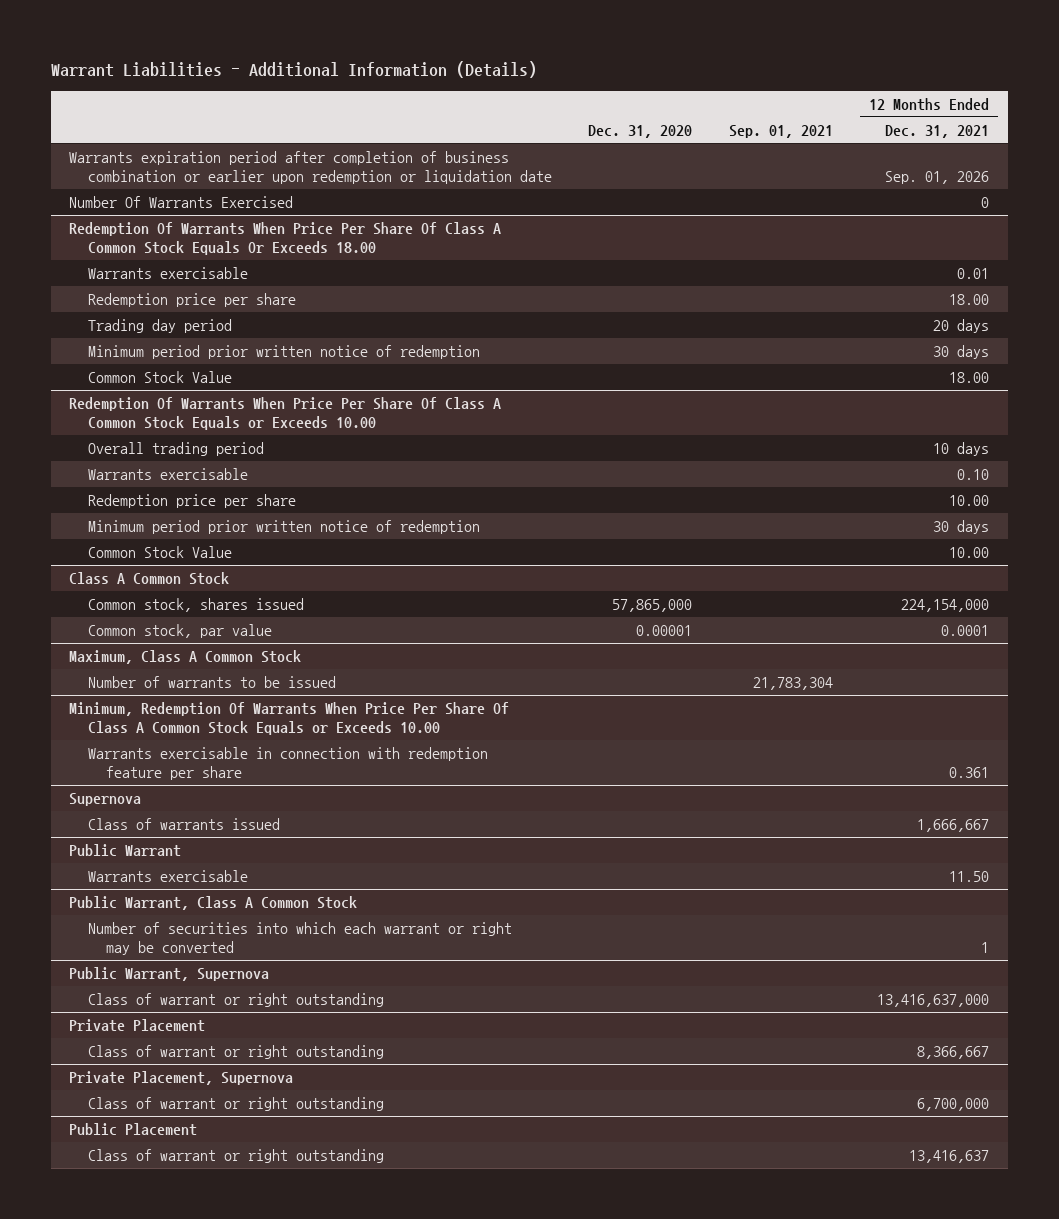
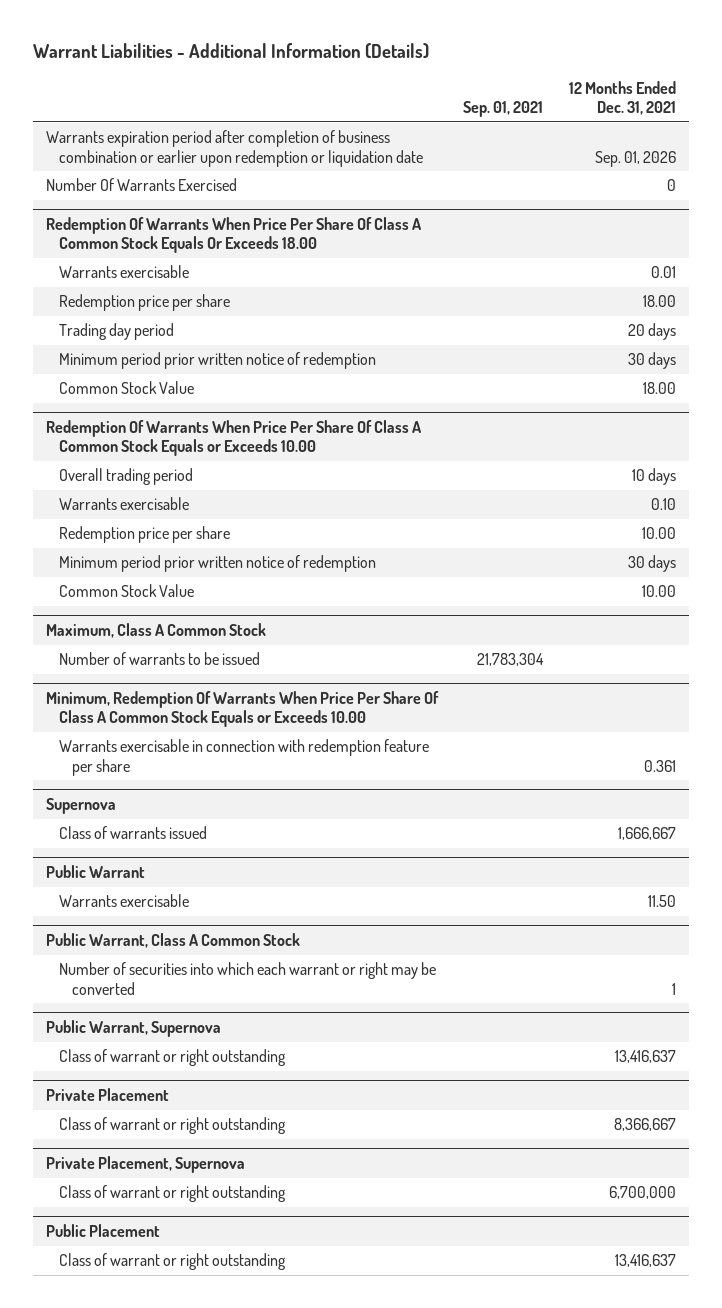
[588,124,693,138] Dec. 31, 2020 -> none
[69,571,230,585] Class A Common Stock -> none
[87,597,304,612] Common stock, shares issued -> none
[87,623,272,638] Common stock, par value -> none
[877,993,990,1007] 13,416,637,000 -> [614,1050,676,1064] 13,416,637

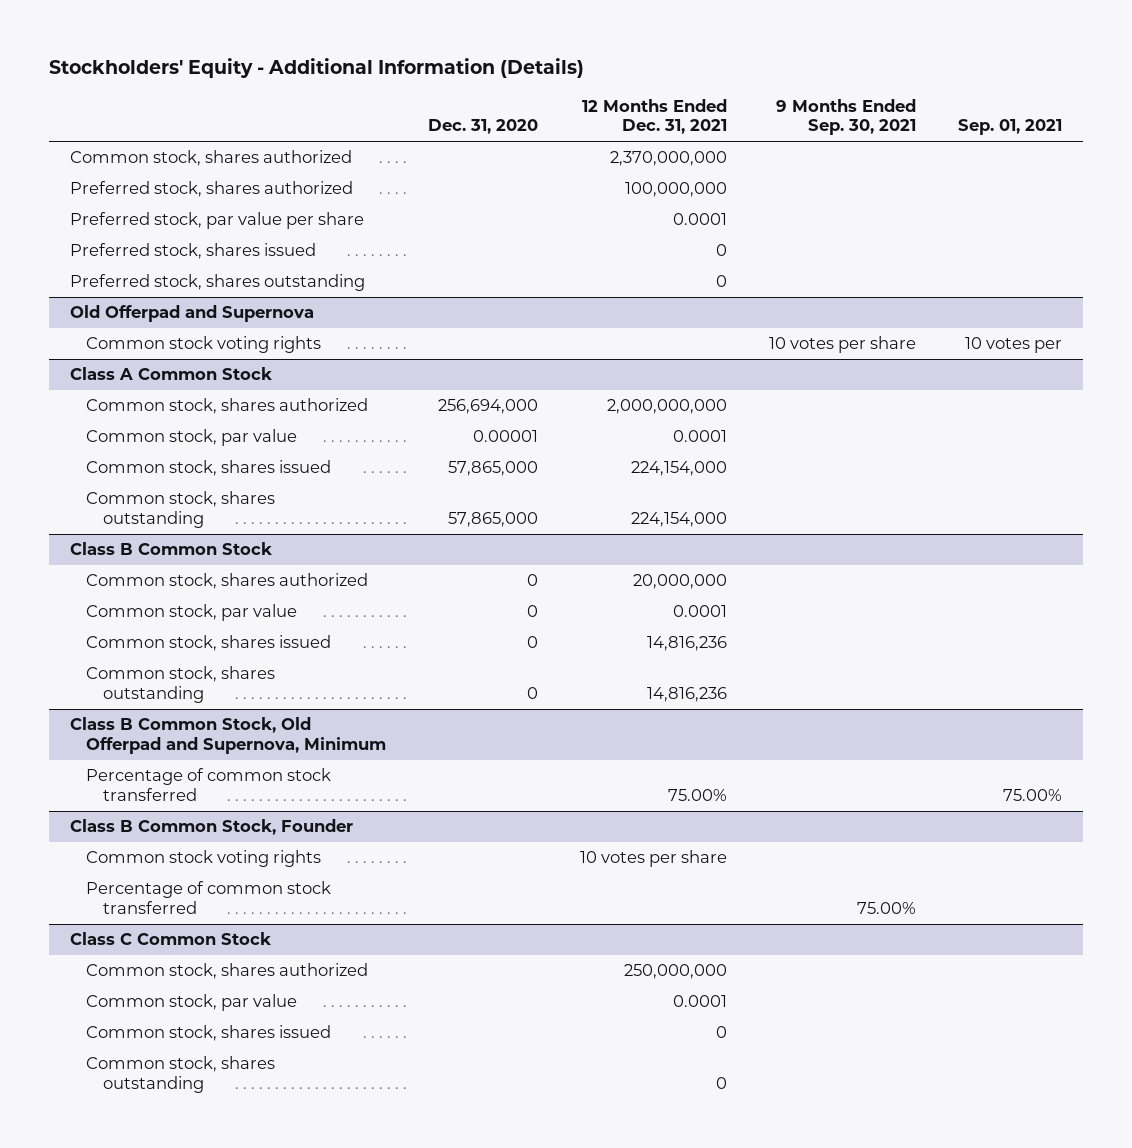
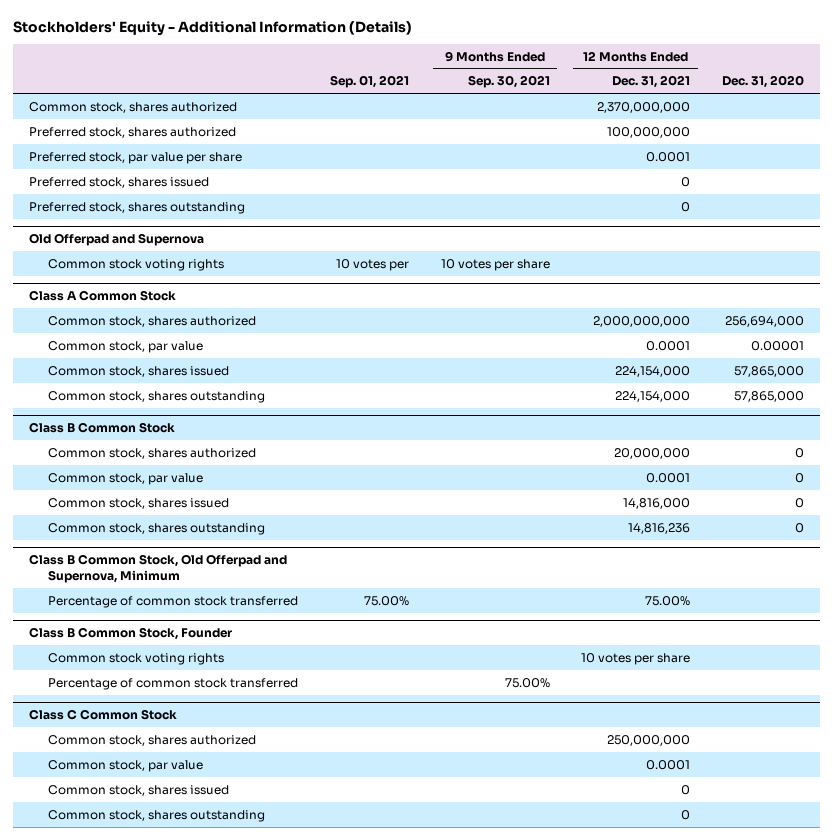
[647,636,728,652] 14,816,236 -> [623,497,691,509] 14,816,000

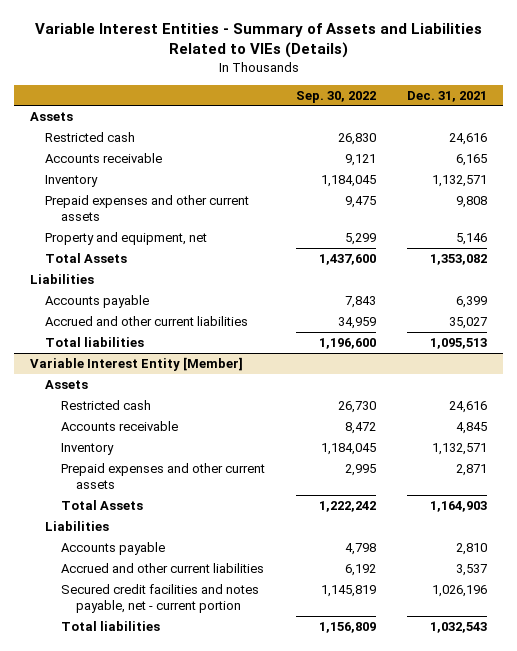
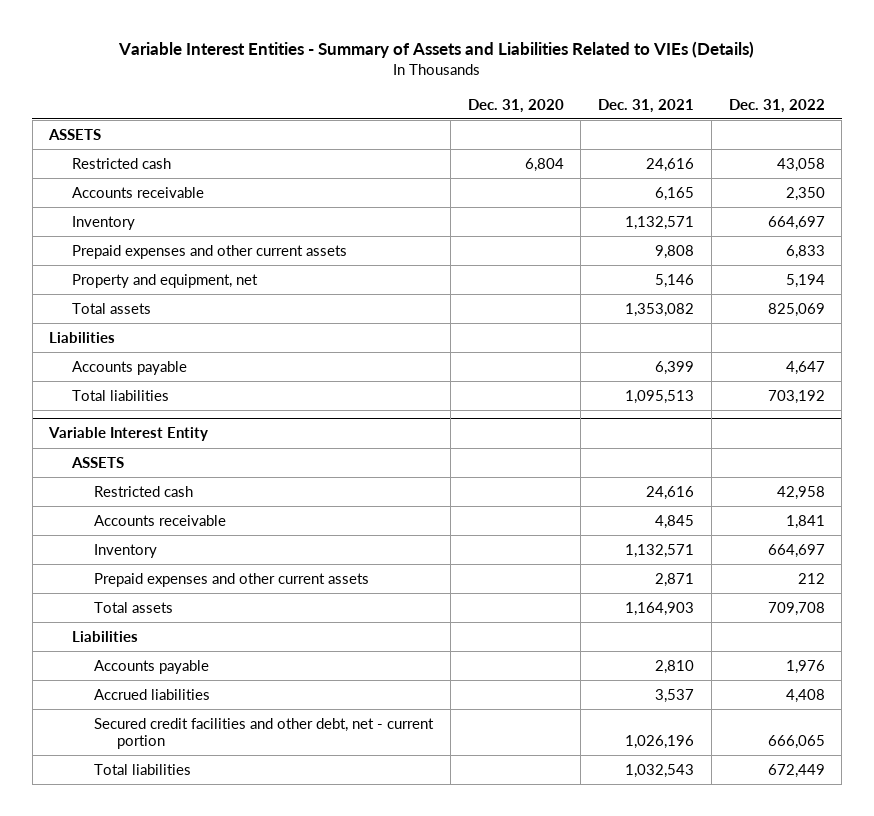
[296,90,377,103] Sep. 30, 2022 -> none
none -> [467,98,564,113] Dec. 31, 2020
none -> [728,98,825,113] Dec. 31, 2022
[29,111,73,121] Assets -> [48,128,102,140] ASSETS
[45,252,128,263] Total Assets -> [71,302,151,314] Total assets
[45,315,249,326] Accrued and other current liabilities -> none
[29,356,243,371] Variable Interest Entity [Member] -> [48,427,209,442] Variable Interest Entity
[45,379,89,389] Assets -> [70,456,124,468] ASSETS
[60,499,143,510] Total Assets -> [94,601,174,613] Total assets
[60,562,264,573] Accrued and other current liabilities -> [94,688,211,700] Accrued liabilities
[60,583,259,614] Secured credit facilities and notes payable, net - current portion -> [94,717,435,750] Secured credit facilities and other debt, net - current portion

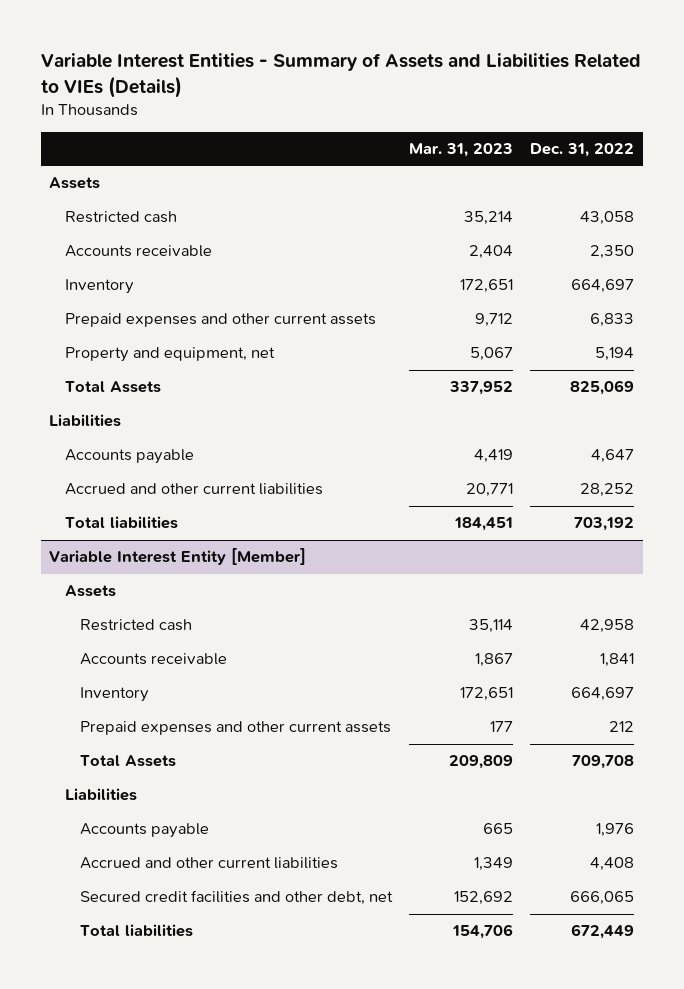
[467,98,564,113] Dec. 31, 2020 -> none
[598,98,695,113] Dec. 31, 2021 -> none
none -> [409,143,514,158] Mar. 31, 2023
[48,128,102,140] ASSETS -> [49,177,101,190] Assets
[71,302,151,314] Total assets -> [64,381,161,394] Total Assets
none -> [64,483,323,496] Accrued and other current liabilities
[48,427,209,442] Variable Interest Entity -> [49,548,307,566] Variable Interest Entity [Member]
[70,456,124,468] ASSETS -> [64,585,116,598] Assets
[94,601,174,613] Total assets -> [79,755,176,768] Total Assets
[94,688,211,700] Accrued liabilities -> [79,857,338,870] Accrued and other current liabilities
[94,717,435,750] Secured credit facilities and other debt, net - current portion -> [79,890,393,906] Secured credit facilities and other debt, net

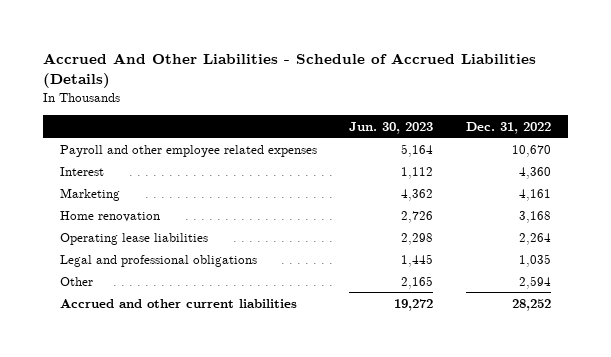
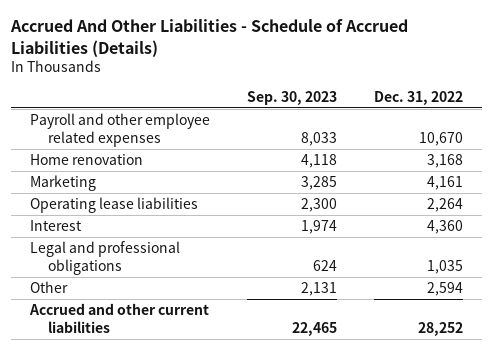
[349,121,434,134] Jun. 30, 2023 -> none
none -> [246,91,337,106] Sep. 30, 2023
[59,187,120,201] Marketing -> [29,174,96,191] Marketing
[59,166,104,176] Interest -> [29,219,82,231] Interest

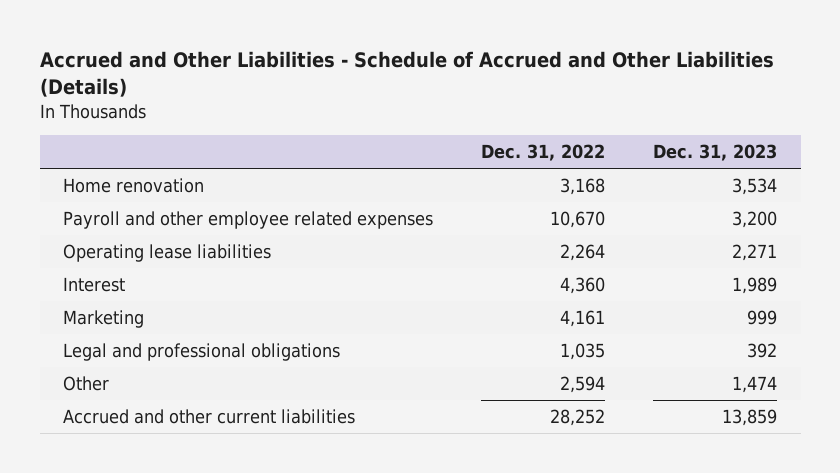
[10,19,409,57] Accrued And Other Liabilities - Schedule of Accrued Liabilities (Details) -> [39,50,774,97] Accrued and Other Liabilities - Schedule of Accrued and Other Liabilities (Details)
[246,91,337,106] Sep. 30, 2023 -> none
none -> [653,143,778,161] Dec. 31, 2023
[29,112,210,147] Payroll and other employee related expenses -> [63,210,434,229] Payroll and other employee related expenses
[29,174,96,191] Marketing -> [63,309,145,328] Marketing

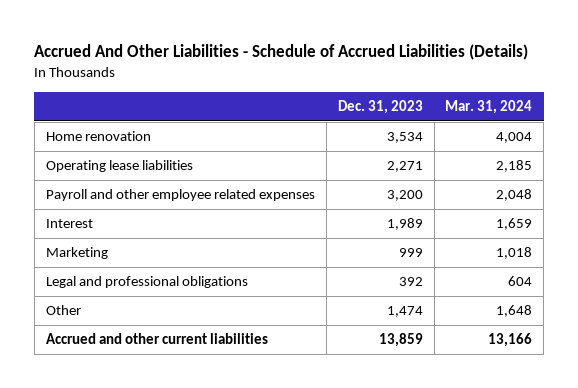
[39,50,774,97] Accrued and Other Liabilities - Schedule of Accrued and Other Liabilities (Details) -> [34,44,529,61] Accrued And Other Liabilities - Schedule of Accrued Liabilities (Details)
[481,143,606,161] Dec. 31, 2022 -> none
none -> [445,100,533,115] Mar. 31, 2024
[63,210,434,229] Payroll and other employee related expenses -> [45,189,315,202] Payroll and other employee related expenses

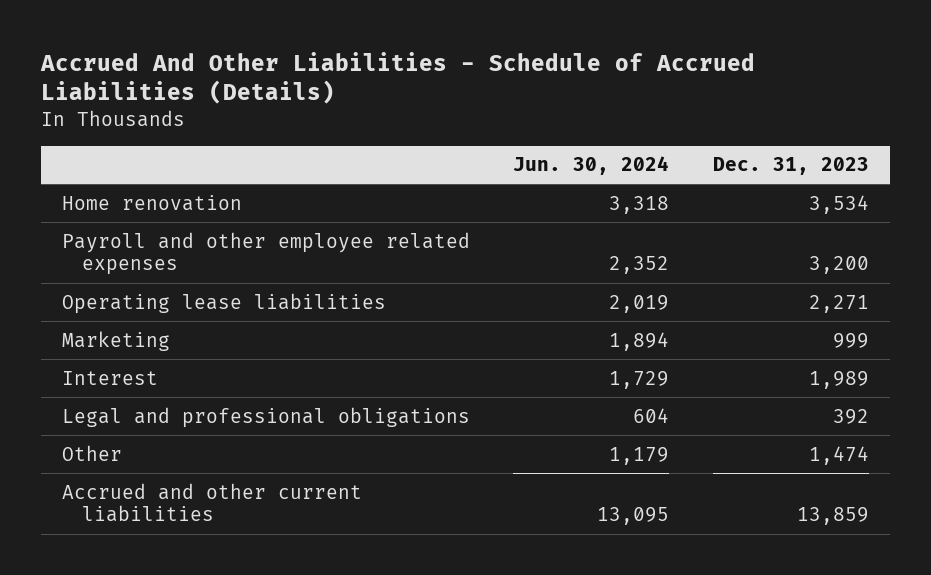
[445,100,533,115] Mar. 31, 2024 -> none
none -> [513,156,670,176] Jun. 30, 2024
[45,160,193,173] Operating lease liabilities -> [62,292,387,314] Operating lease liabilities
[45,219,93,229] Interest -> [62,370,159,385] Interest

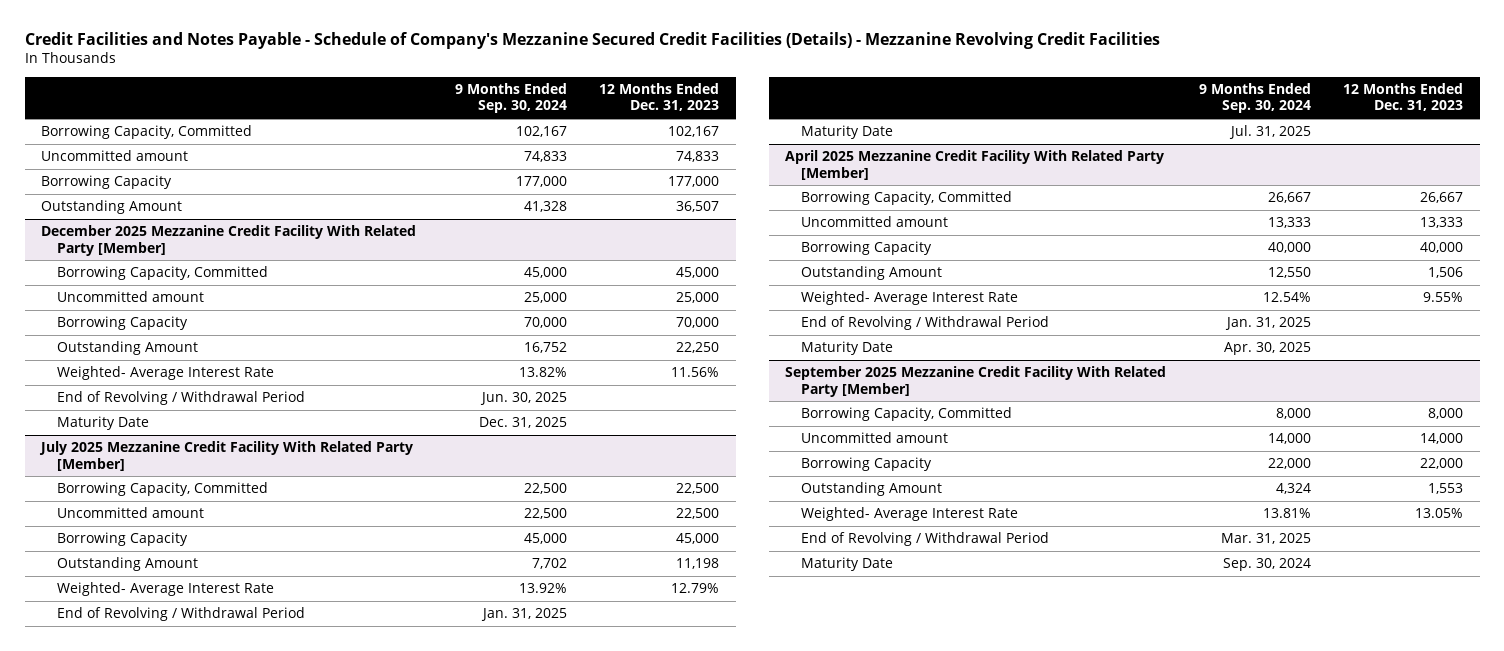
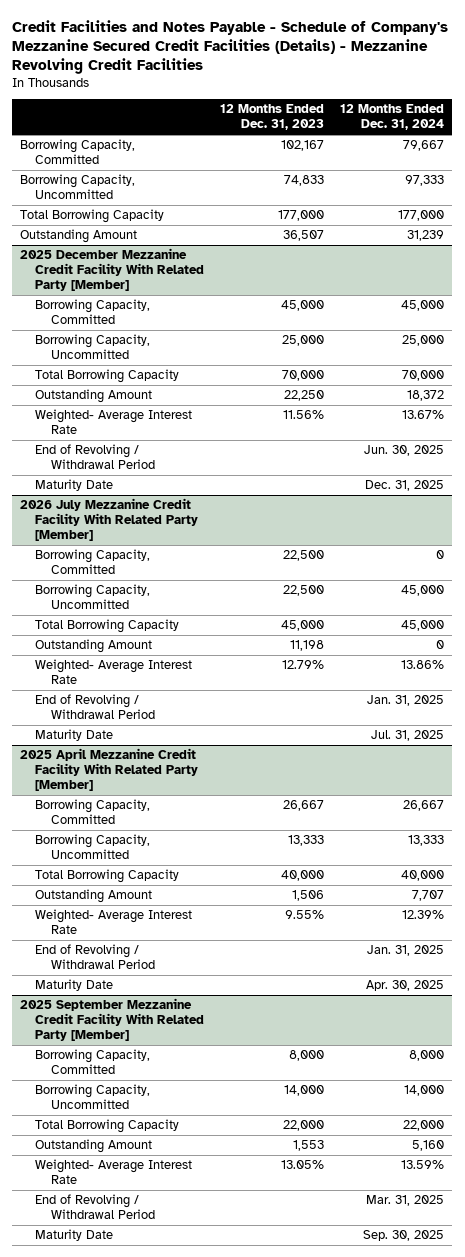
[454,82,567,114] 9 Months Ended Sep. 30, 2024 -> none
none -> [340,104,445,131] 12 Months Ended Dec. 31, 2024
[40,150,188,162] Uncommitted amount -> [20,174,136,200] Borrowing Capacity, Uncommitted
[40,175,172,190] Borrowing Capacity -> [20,209,165,224] Total Borrowing Capacity
[40,225,416,256] December 2025 Mezzanine Credit Facility With Related Party [Member] -> [20,248,205,292] 2025 December Mezzanine Credit Facility With Related Party [Member]
[56,291,204,303] Uncommitted amount -> [35,334,151,360] Borrowing Capacity, Uncommitted
[56,316,188,331] Borrowing Capacity -> [35,369,180,384] Total Borrowing Capacity
[38,441,413,471] July 2025 Mezzanine Credit Facility With Related Party [Member] -> [20,498,199,542] 2026 July Mezzanine Credit Facility With Related Party [Member]
[56,507,204,519] Uncommitted amount -> [35,584,151,610] Borrowing Capacity, Uncommitted
[56,532,188,547] Borrowing Capacity -> [35,619,180,634] Total Borrowing Capacity
[785,150,1165,180] April 2025 Mezzanine Credit Facility With Related Party [Member] -> [20,748,199,792] 2025 April Mezzanine Credit Facility With Related Party [Member]
[801,216,949,228] Uncommitted amount -> [35,834,151,860] Borrowing Capacity, Uncommitted
[801,241,933,256] Borrowing Capacity -> [35,869,180,884] Total Borrowing Capacity
[785,366,1167,397] September 2025 Mezzanine Credit Facility With Related Party [Member] -> [20,998,205,1042] 2025 September Mezzanine Credit Facility With Related Party [Member]
[801,432,949,444] Uncommitted amount -> [35,1084,151,1110] Borrowing Capacity, Uncommitted
[801,457,933,472] Borrowing Capacity -> [35,1119,180,1134] Total Borrowing Capacity

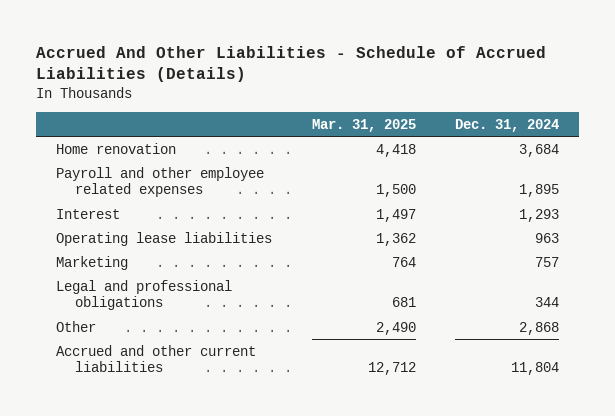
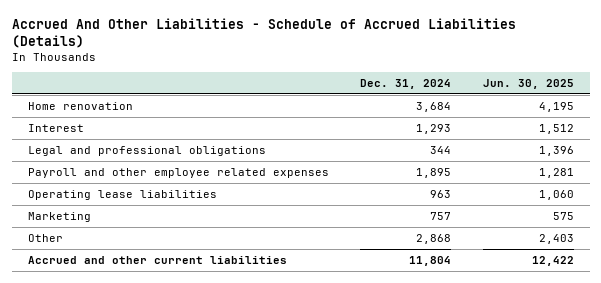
[311,118,416,132] Mar. 31, 2025 -> none
none -> [482,78,574,89] Jun. 30, 2025
[56,279,233,311] Legal and professional obligations -> [27,146,266,157] Legal and professional obligations
[56,166,265,198] Payroll and other employee related expenses -> [27,168,329,179] Payroll and other employee related expenses

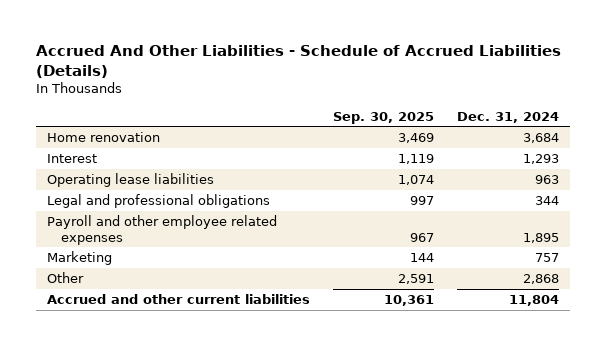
[482,78,574,89] Jun. 30, 2025 -> none
none -> [333,111,435,124] Sep. 30, 2025
[27,190,217,201] Operating lease liabilities -> [47,173,215,188] Operating lease liabilities

